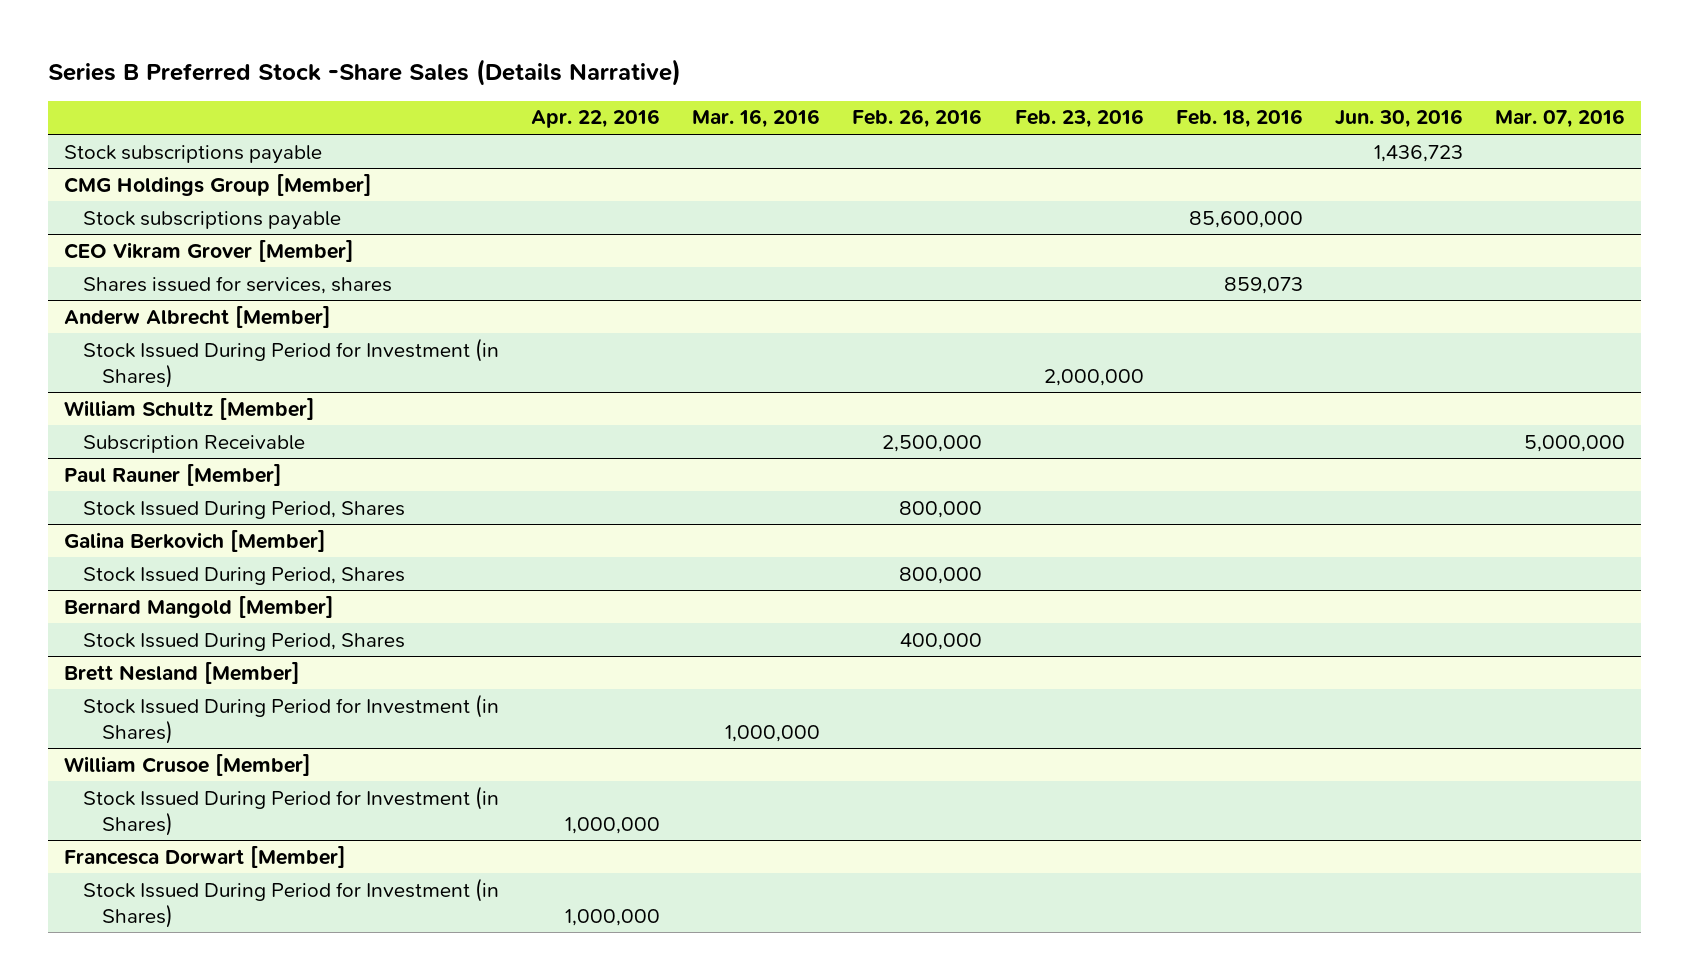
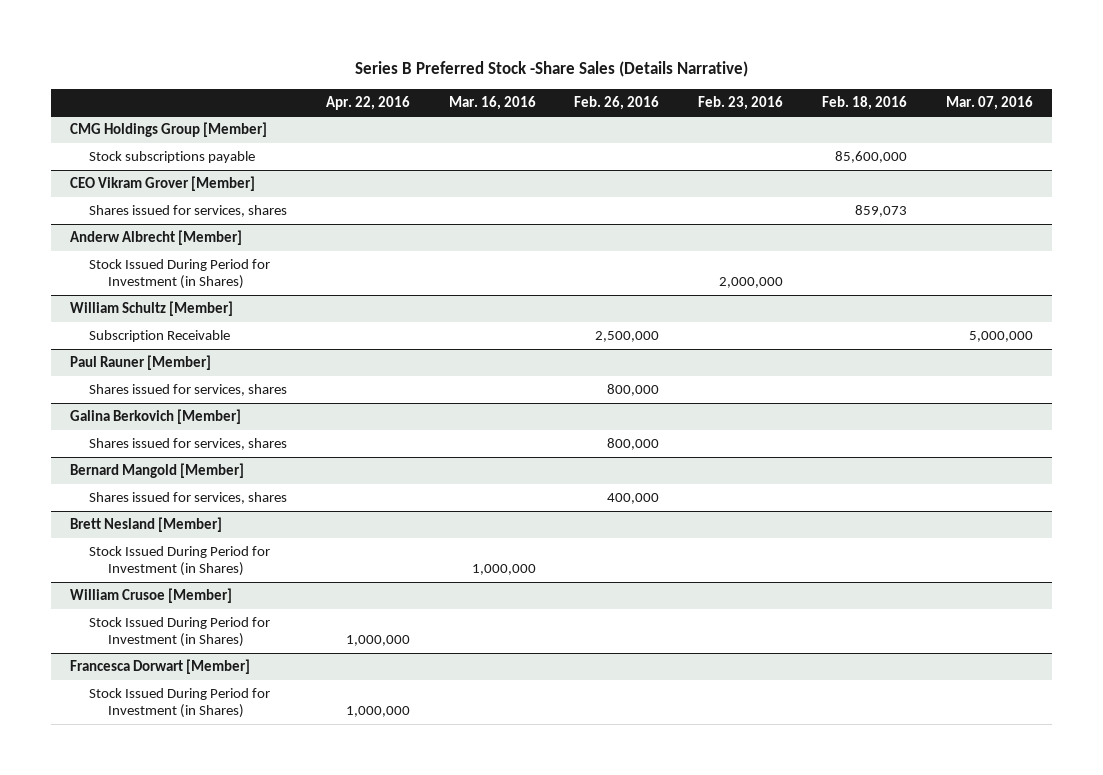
[1334,109,1463,129] Jun. 30, 2016 -> none
[63,144,322,164] Stock subscriptions payable -> none
[82,500,405,519] Stock Issued During Period, Shares -> none
none -> [89,384,288,397] Shares issued for services, shares
[82,566,405,585] Stock Issued During Period, Shares -> none
none -> [89,438,288,451] Shares issued for services, shares
[82,632,405,651] Stock Issued During Period, Shares -> none
none -> [89,492,288,505] Shares issued for services, shares

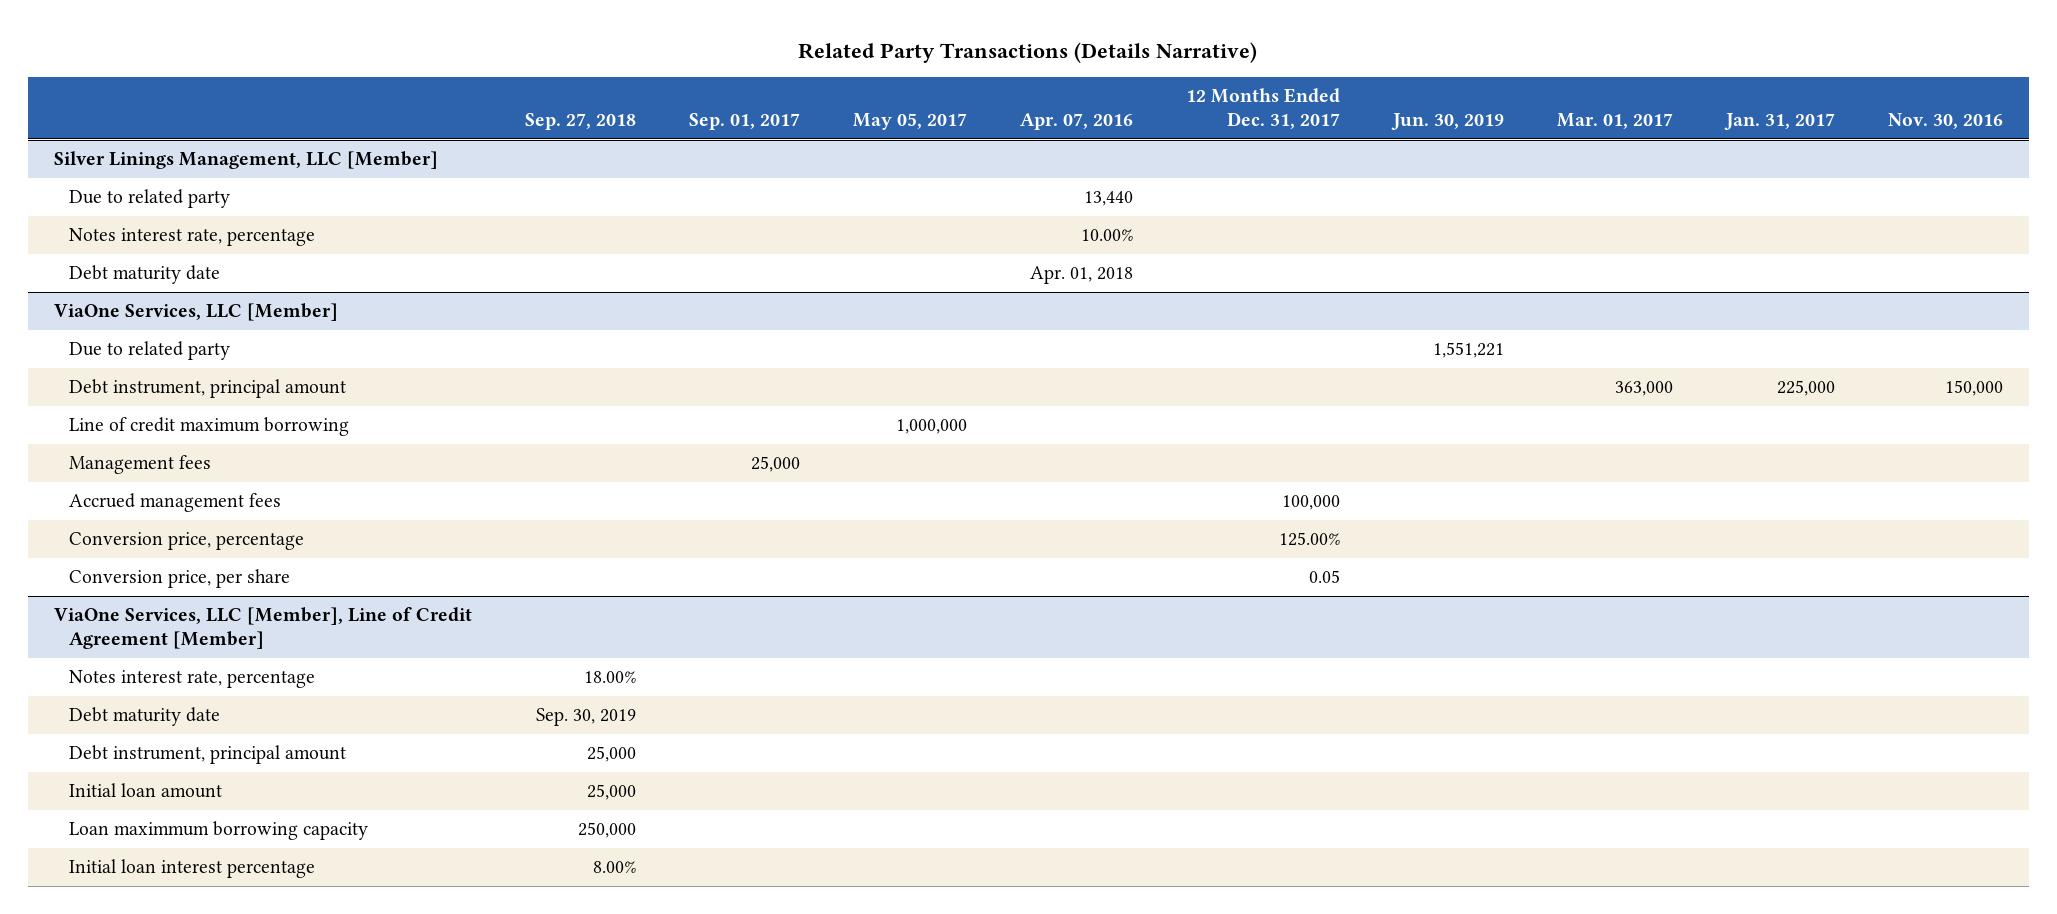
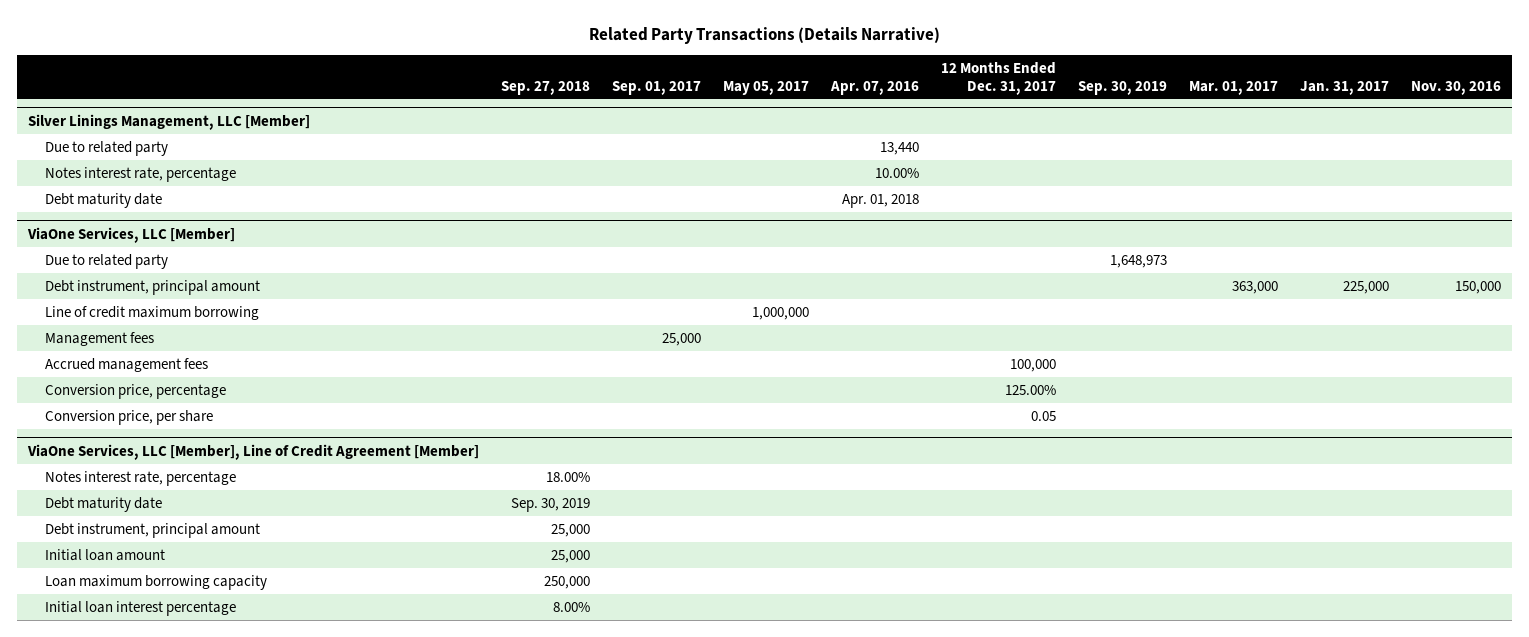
[1390,113,1504,131] Jun. 30, 2019 -> none
none -> [1078,80,1168,95] Sep. 30, 2019
[69,821,369,841] Loan maximmum borrowing capacity -> [45,574,268,590] Loan maximum borrowing capacity

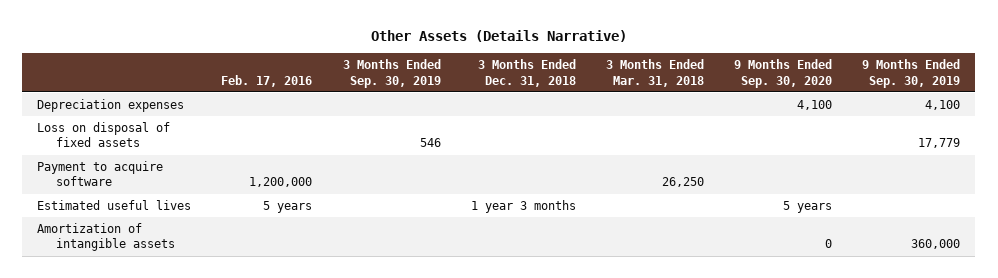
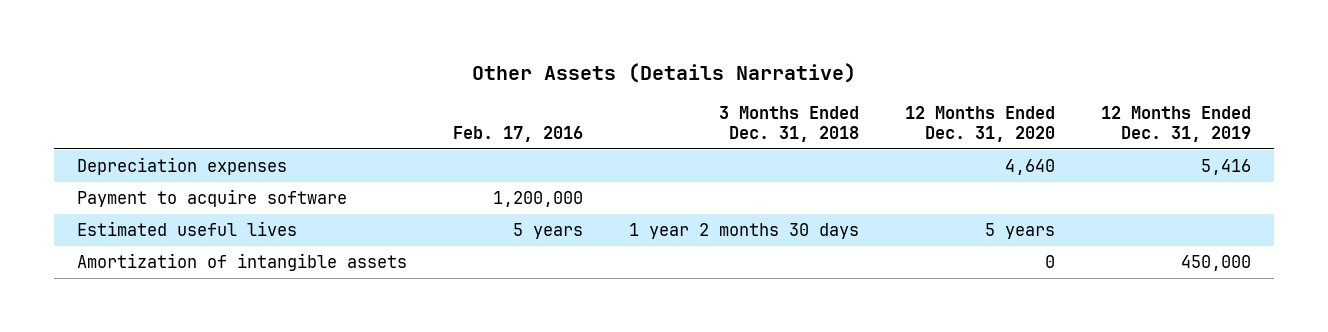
[342,59,441,88] 3 Months Ended Sep. 30, 2019 -> none
[605,59,704,87] 3 Months Ended Mar. 31, 2018 -> none
[734,59,833,88] 9 Months Ended Sep. 30, 2020 -> none
[862,59,961,88] 9 Months Ended Sep. 30, 2019 -> none
none -> [905,106,1056,143] 12 Months Ended Dec. 31, 2020
none -> [1101,106,1252,143] 12 Months Ended Dec. 31, 2019
[37,121,171,148] Loss on disposal of fixed assets -> none
[470,199,576,213] 1 year 3 months -> [628,223,859,240] 1 year 2 months 30 days

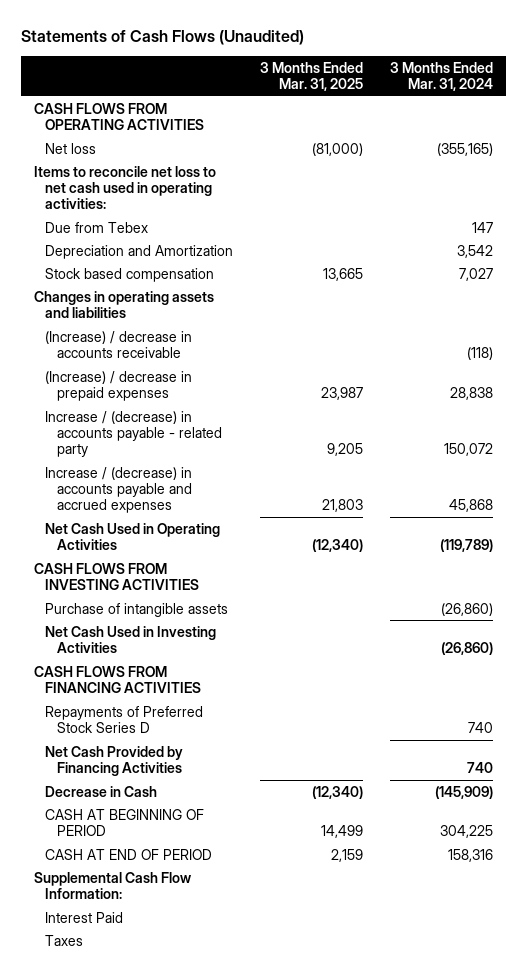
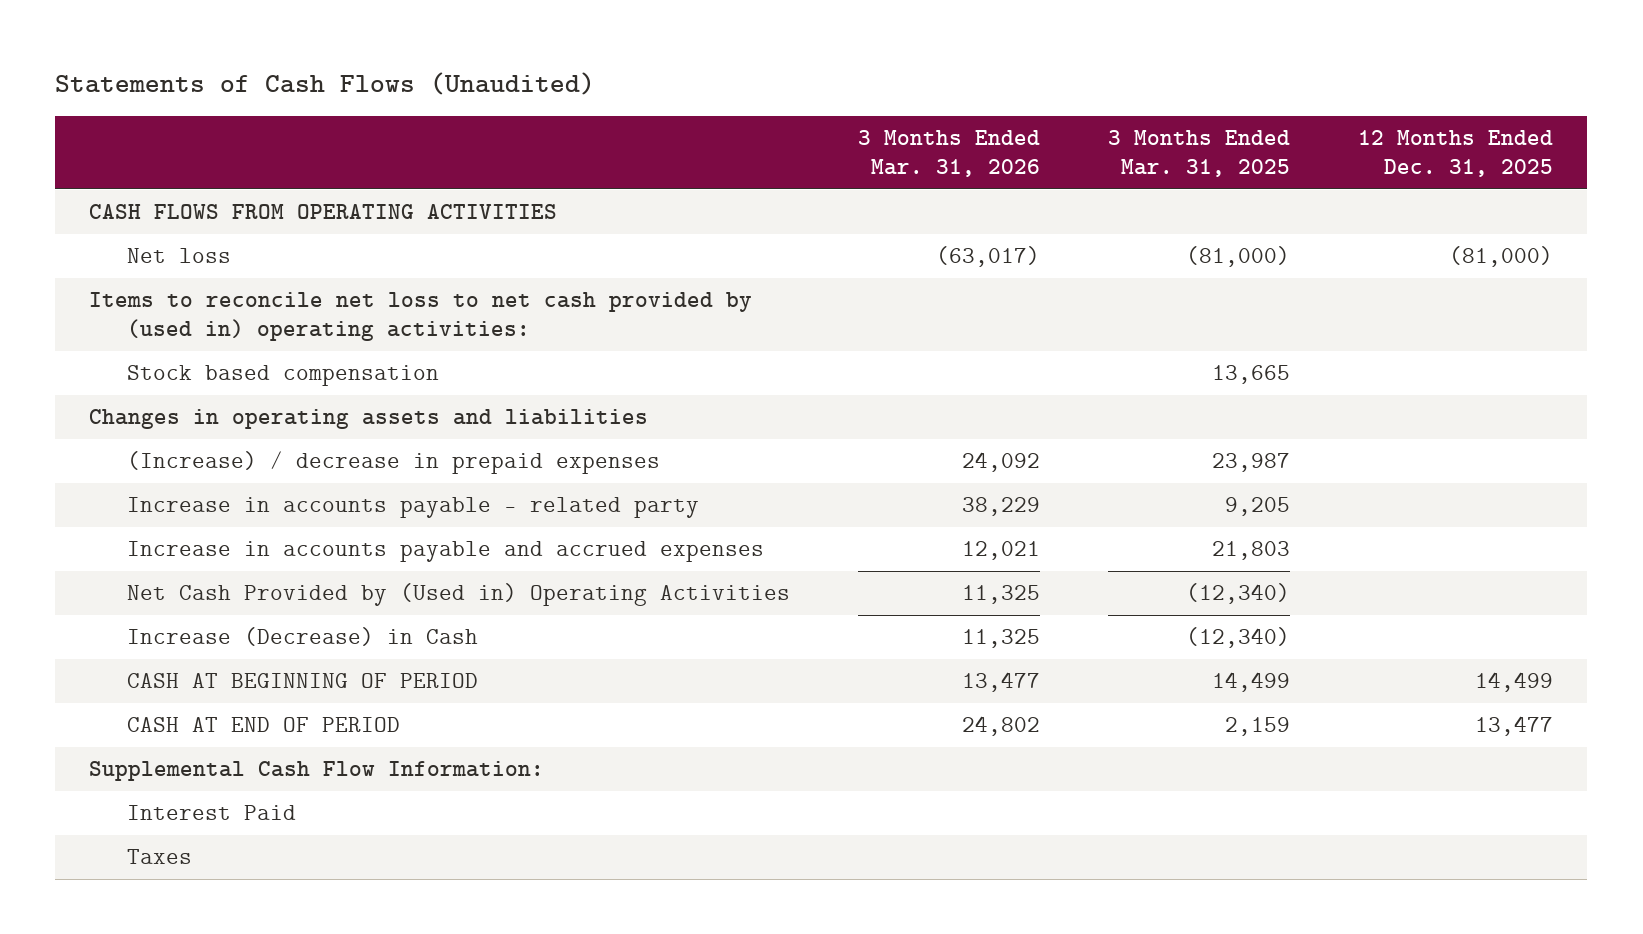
[389,61,493,92] 3 Months Ended Mar. 31, 2024 -> none
none -> [857,130,1040,177] 3 Months Ended Mar. 31, 2026
none -> [1358,130,1554,177] 12 Months Ended Dec. 31, 2025
[45,221,149,233] Due from Tebex -> none
[45,244,234,259] Depreciation and Amortization -> none
[34,165,217,210] Items to reconcile net loss to net cash used in operating activities: -> [89,292,753,341] Items to reconcile net loss to net cash provided by (used in) operating activities:
[45,330,193,359] (Increase) / decrease in accounts receivable -> none
[34,562,200,591] CASH FLOWS FROM INVESTING ACTIVITIES -> none
[45,602,229,617] Purchase of intangible assets -> none
[45,625,217,654] Net Cash Used in Investing Activities -> none
[34,665,202,694] CASH FLOWS FROM FINANCING ACTIVITIES -> none
[45,705,204,734] Repayments of Preferred Stock Series D -> none
[45,745,184,777] Net Cash Provided by Financing Activities -> none
[45,410,222,458] Increase / (decrease) in accounts payable - related party -> [126,497,699,519] Increase in accounts payable - related party
[45,466,193,514] Increase / (decrease) in accounts payable and accrued expenses -> [126,541,764,563] Increase in accounts payable and accrued expenses
[45,522,221,551] Net Cash Used in Operating Activities -> [126,583,790,607] Net Cash Provided by (Used in) Operating Activities
[45,785,158,797] Decrease in Cash -> [126,627,478,647] Increase (Decrease) in Cash

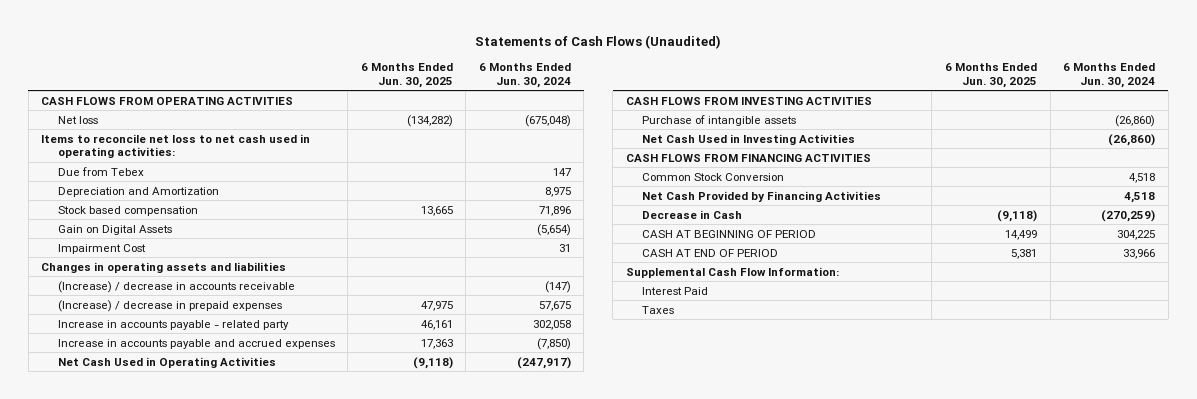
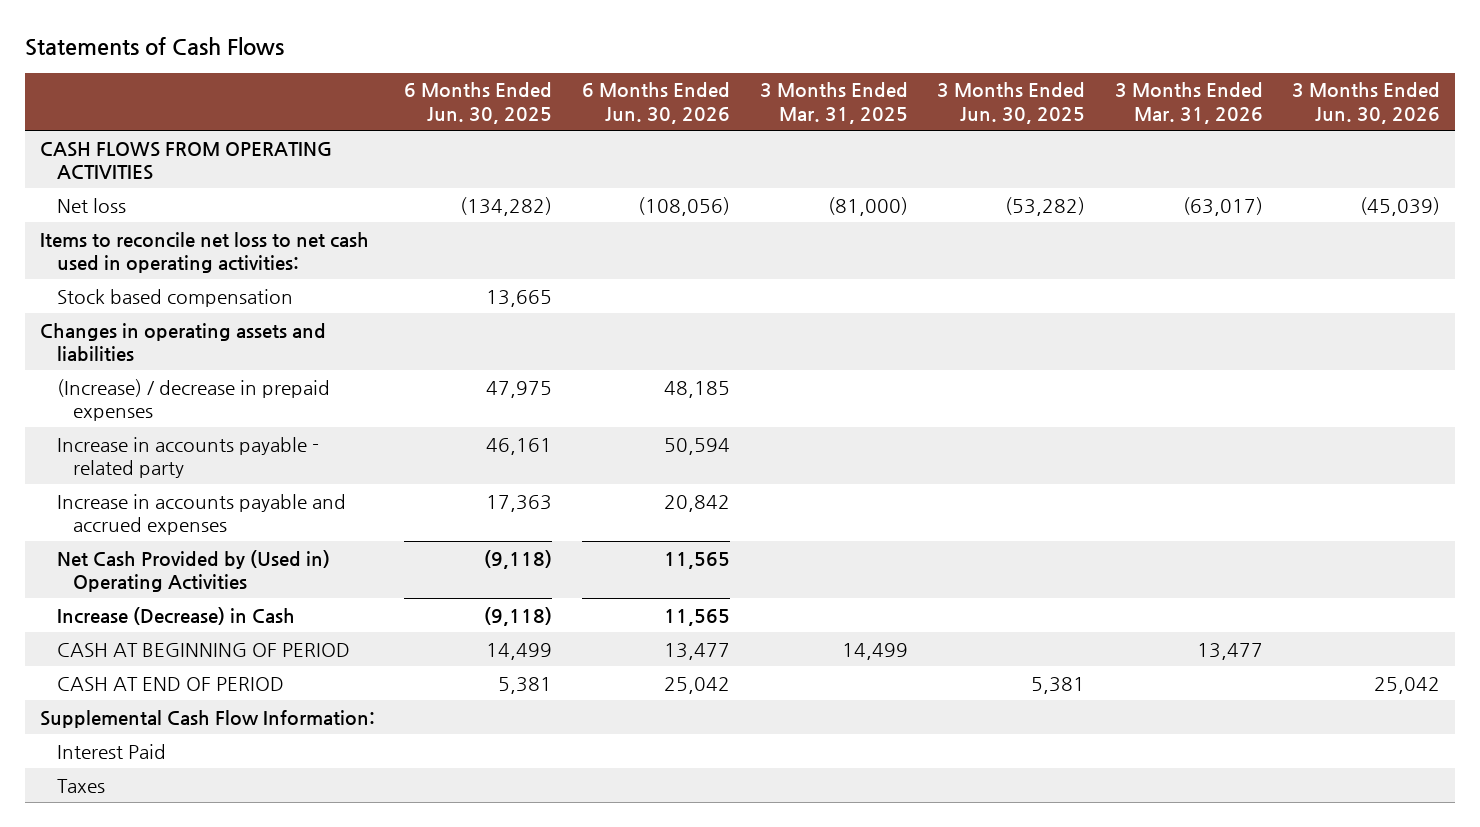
[475,35,722,50] Statements of Cash Flows (Unaudited) -> [25,36,285,56] Statements of Cash Flows
[478,63,571,88] 6 Months Ended Jun. 30, 2024 -> none
none -> [581,82,730,124] 6 Months Ended Jun. 30, 2026
none -> [759,82,908,124] 3 Months Ended Mar. 31, 2025
none -> [937,82,1086,124] 3 Months Ended Jun. 30, 2025
none -> [1114,82,1263,124] 3 Months Ended Mar. 31, 2026
none -> [1292,82,1441,124] 3 Months Ended Jun. 30, 2026
[57,166,144,176] Due from Tebex -> none
[57,186,219,197] Depreciation and Amortization -> none
[57,224,172,235] Gain on Digital Assets -> none
[57,243,146,254] Impairment Cost -> none
[57,280,295,293] (Increase) / decrease in accounts receivable -> none
[625,96,872,105] CASH FLOWS FROM INVESTING ACTIVITIES -> none
[641,114,796,126] Purchase of intangible assets -> none
[641,133,855,145] Net Cash Used in Investing Activities -> none
[625,153,871,162] CASH FLOWS FROM FINANCING ACTIVITIES -> none
[641,172,784,181] Common Stock Conversion -> none
[641,190,881,202] Net Cash Provided by Financing Activities -> none
[57,356,276,368] Net Cash Used in Operating Activities -> [56,549,330,592] Net Cash Provided by (Used in) Operating Activities
[641,209,742,219] Decrease in Cash -> [56,606,295,625] Increase (Decrease) in Cash

